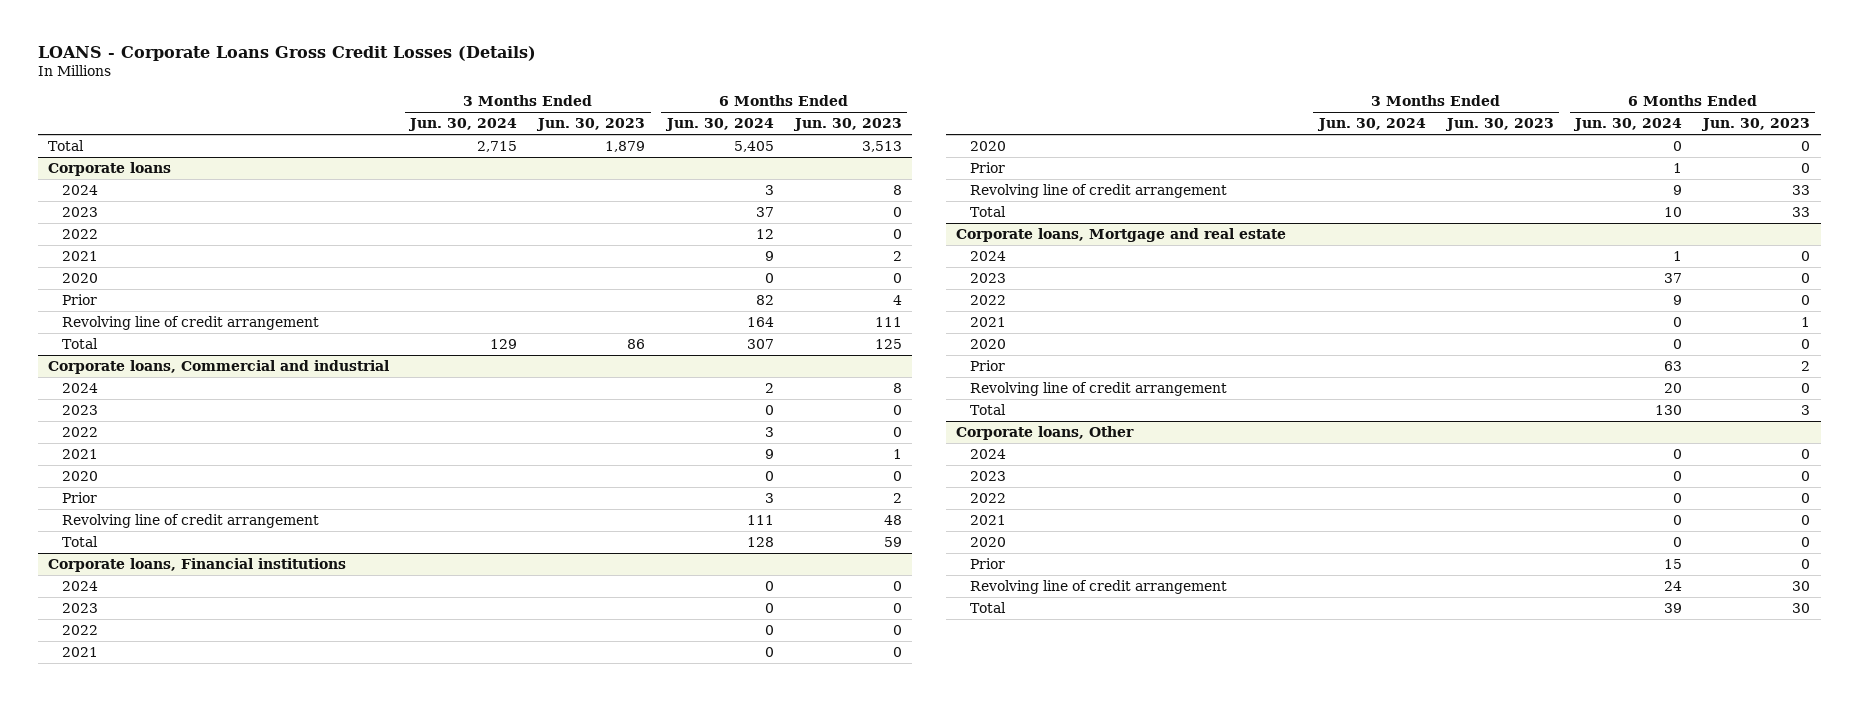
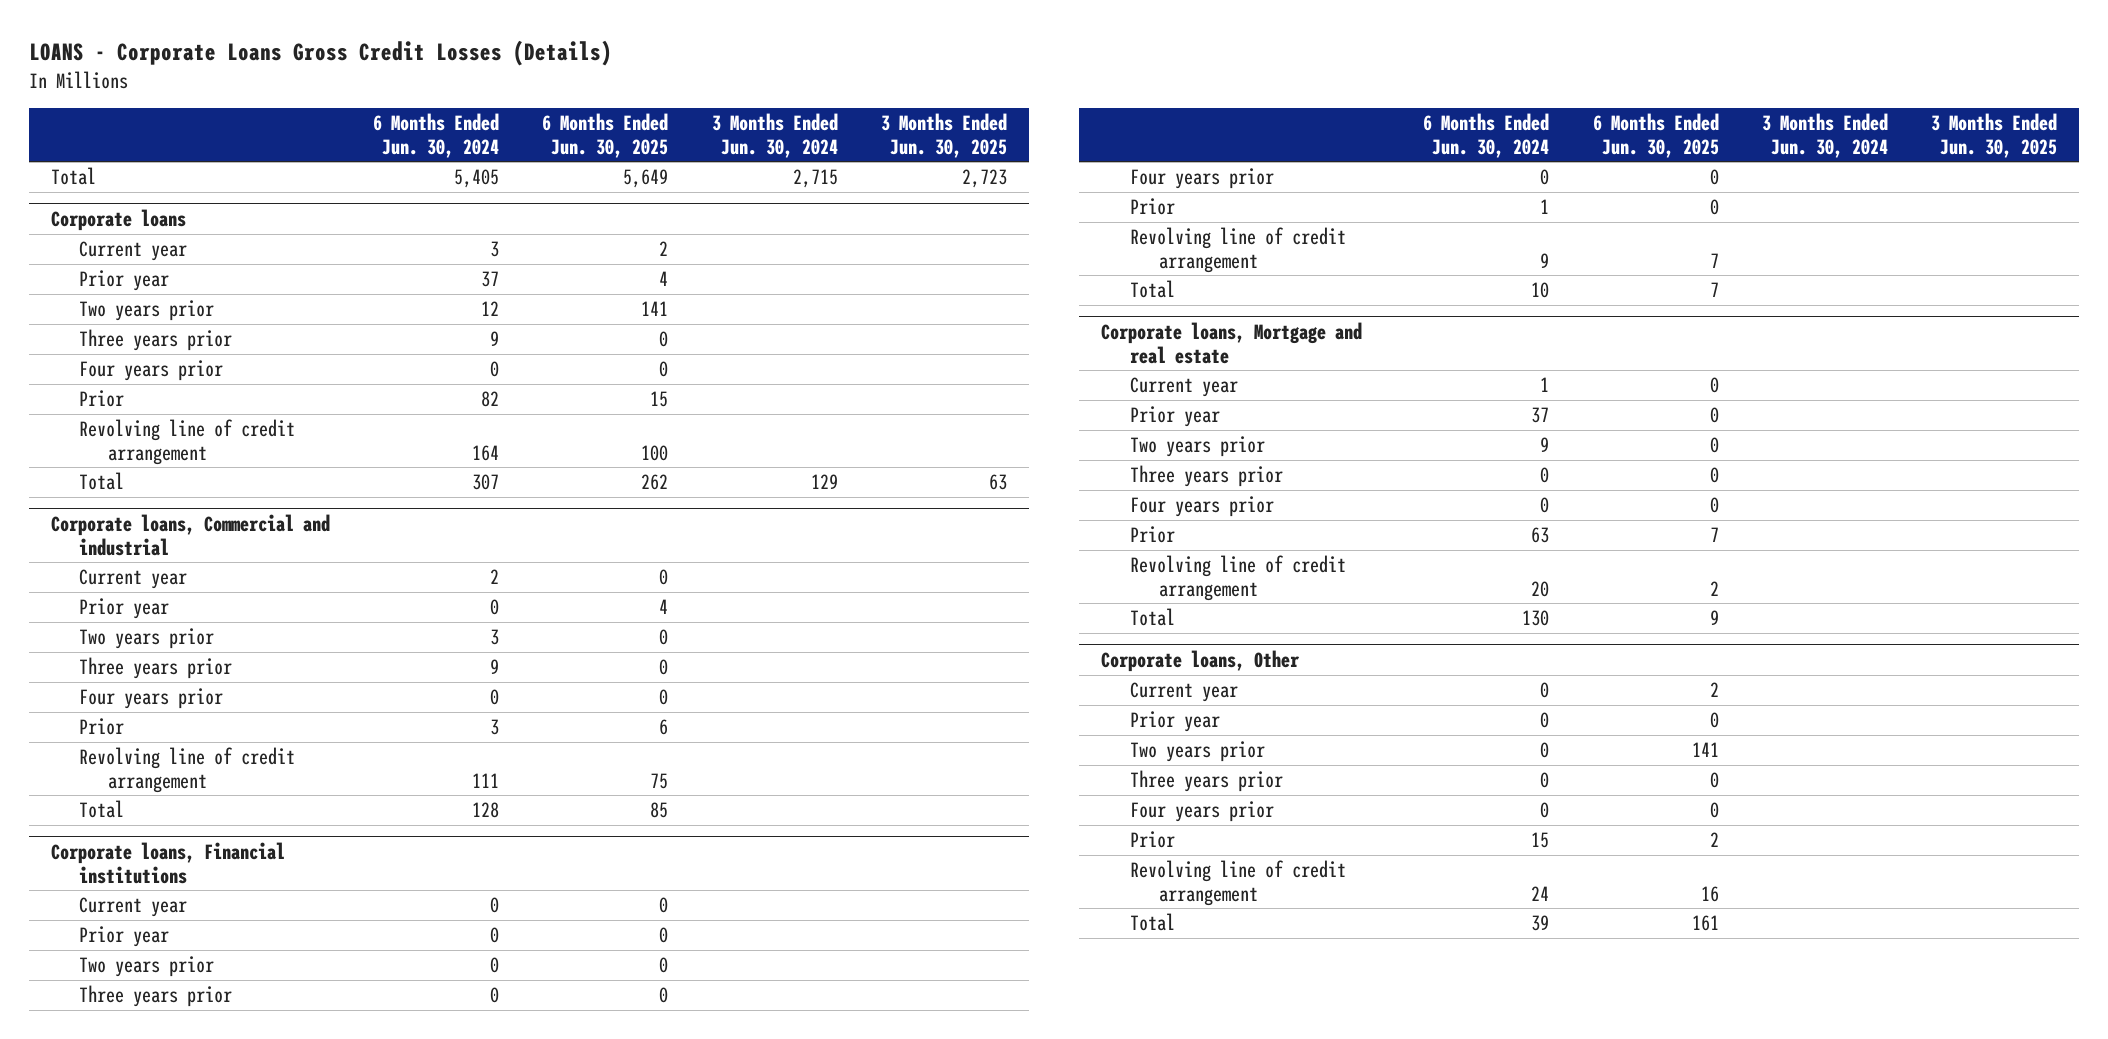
[536,118,646,132] Jun. 30, 2023 -> none
[792,118,902,132] Jun. 30, 2023 -> none
none -> [542,113,669,158] 6 Months Ended Jun. 30, 2025
none -> [880,113,1007,158] 3 Months Ended Jun. 30, 2025
[61,185,98,196] 2024 -> [79,240,188,261] Current year
[61,207,98,218] 2023 -> [79,269,170,291] Prior year
[61,229,98,240] 2022 -> [79,299,215,321] Two years prior
[61,251,98,262] 2021 -> [79,328,233,351] Three years prior
[61,273,98,284] 2020 -> [79,359,224,381] Four years prior
[61,383,98,394] 2024 -> [79,568,188,589] Current year
[61,405,98,416] 2023 -> [79,597,170,619] Prior year
[61,427,98,438] 2022 -> [79,627,215,649] Two years prior
[61,449,98,460] 2021 -> [79,656,233,679] Three years prior
[61,471,98,482] 2020 -> [79,687,224,709] Four years prior
[61,581,98,592] 2024 -> [79,896,188,917] Current year
[61,603,98,614] 2023 -> [79,925,170,947] Prior year
[61,625,98,636] 2022 -> [79,955,215,977] Two years prior
[61,647,98,658] 2021 -> [79,984,233,1007] Three years prior
[969,141,1006,152] 2020 -> [1129,167,1274,189] Four years prior
[969,251,1006,262] 2024 -> [1129,376,1238,397] Current year
[969,273,1006,284] 2023 -> [1129,405,1220,427] Prior year
[969,295,1006,306] 2022 -> [1129,435,1265,457] Two years prior
[969,317,1006,328] 2021 -> [1129,464,1283,487] Three years prior
[969,339,1006,350] 2020 -> [1129,495,1274,517] Four years prior
[969,449,1006,460] 2024 -> [1129,681,1238,702] Current year
[969,471,1006,482] 2023 -> [1129,710,1220,732] Prior year
[969,493,1006,504] 2022 -> [1129,740,1265,762] Two years prior
[969,515,1006,526] 2021 -> [1129,769,1283,792] Three years prior
[969,537,1006,548] 2020 -> [1129,800,1274,822] Four years prior

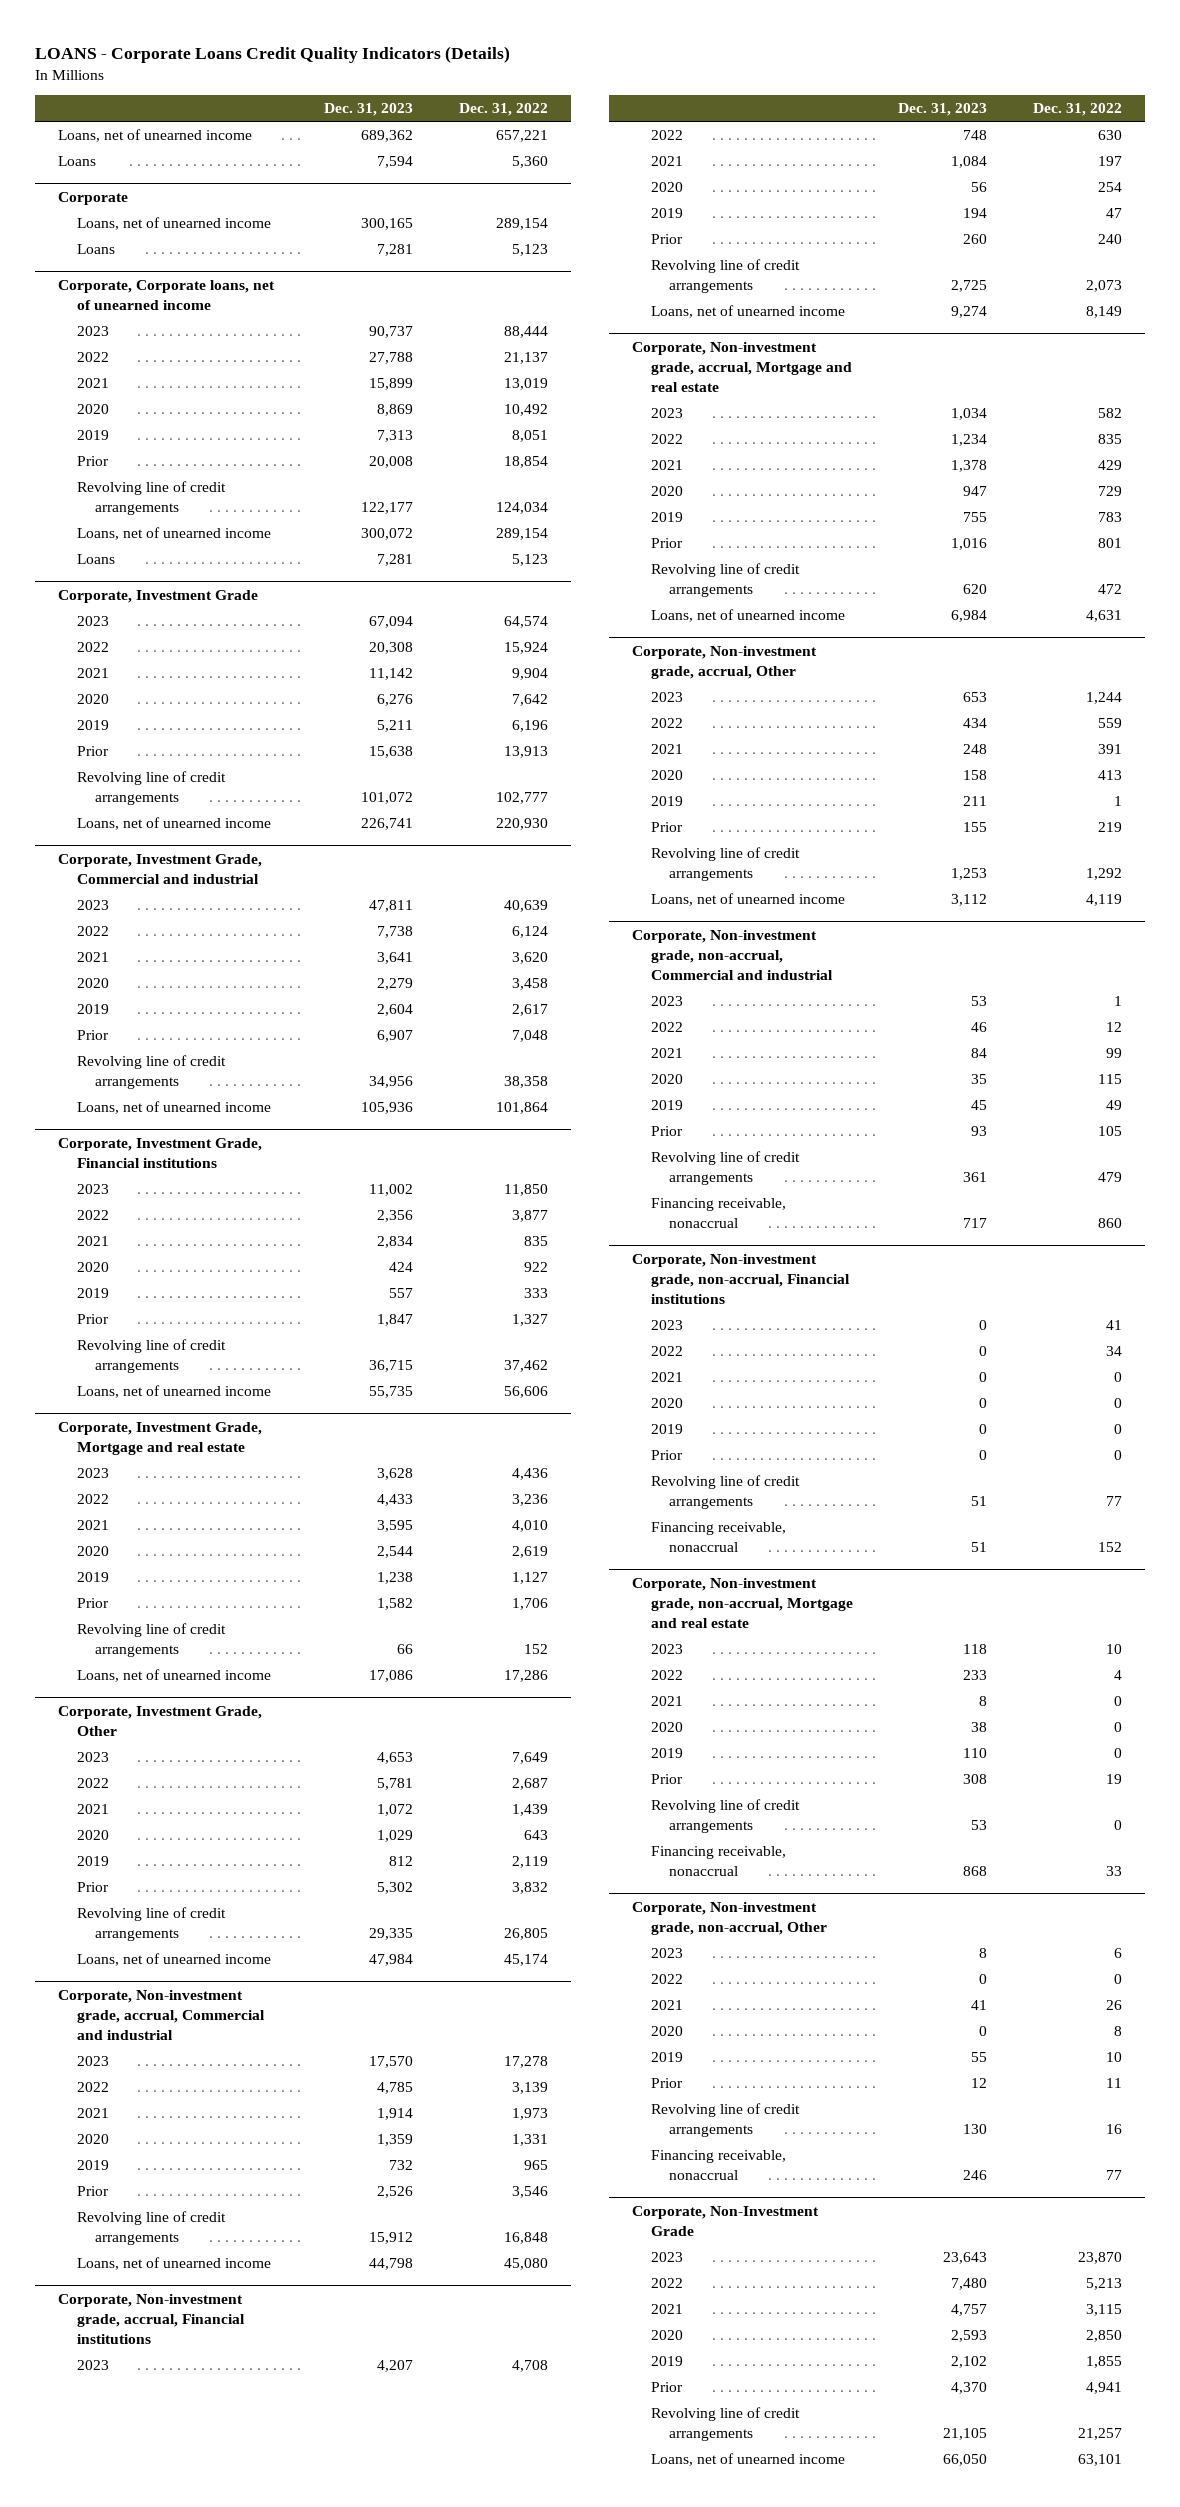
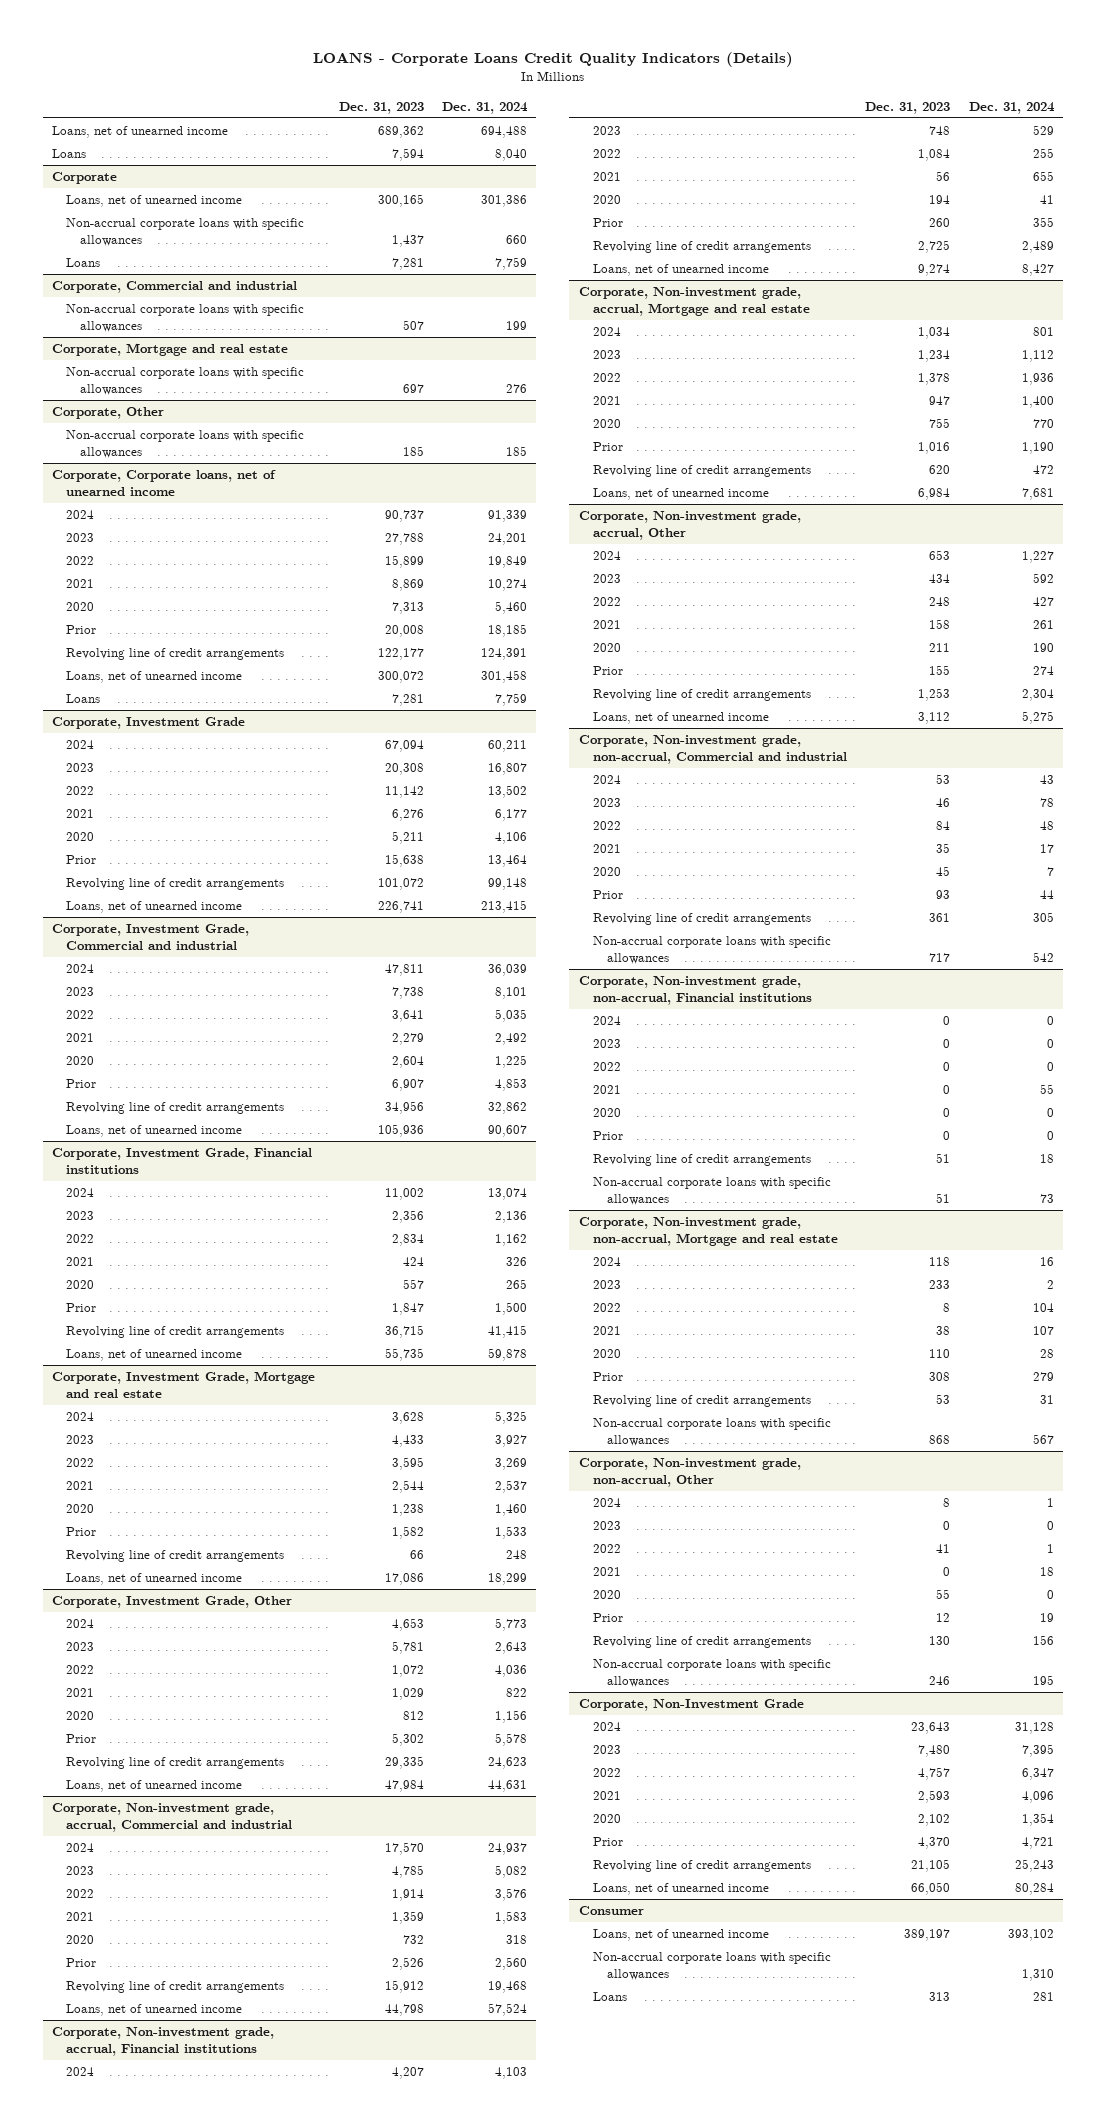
[459,103,549,117] Dec. 31, 2022 -> none
none -> [442,101,529,114] Dec. 31, 2024
none -> [66,218,305,246] Non-accrual corporate loans with specific allowances
none -> [52,281,298,294] Corporate, Commercial and industrial
none -> [66,304,305,332] Non-accrual corporate loans with specific allowances
none -> [52,343,289,357] Corporate, Mortgage and real estate
none -> [66,367,305,395] Non-accrual corporate loans with specific allowances
none -> [52,407,165,420] Corporate, Other
none -> [66,430,305,458] Non-accrual corporate loans with specific allowances
[76,429,109,440] 2019 -> none
none -> [66,510,95,520] 2024
[369,325,414,338] 90,737 -> [384,533,424,546] 27,788
[369,351,414,364] 27,788 -> [384,555,424,569] 15,899
[369,377,414,390] 15,899 -> [391,579,424,592] 8,869
[377,403,414,416] 8,869 -> [391,602,424,615] 7,313
[76,719,109,730] 2019 -> none
none -> [66,740,95,750] 2024
[369,615,414,628] 67,094 -> [384,763,424,776] 20,308
[369,641,414,654] 20,308 -> [384,786,424,799] 11,142
[369,667,414,680] 11,142 -> [391,809,424,822] 6,276
[377,693,414,706] 6,276 -> [391,831,424,845] 5,211
[76,1003,109,1014] 2019 -> none
none -> [66,964,95,974] 2024
[369,899,414,912] 47,811 -> [391,987,424,1000] 7,738
[377,925,414,938] 7,738 -> [391,1010,424,1023] 3,641
[377,951,414,964] 3,641 -> [391,1033,424,1046] 2,279
[377,977,414,990] 2,279 -> [391,1056,424,1069] 2,604
[76,1287,109,1298] 2019 -> none
none -> [66,1188,95,1198] 2024
[369,1183,414,1196] 11,002 -> [391,1210,424,1224] 2,356
[377,1209,414,1222] 2,356 -> [391,1234,424,1247] 2,834
[377,1235,414,1248] 2,834 -> [402,1257,424,1267] 424
[389,1261,414,1272] 424 -> [402,1279,424,1290] 557
[76,1571,109,1582] 2019 -> none
none -> [66,1412,95,1422] 2024
[377,1467,414,1480] 3,628 -> [391,1435,424,1448] 4,433
[377,1493,414,1506] 4,433 -> [391,1457,424,1471] 3,595
[377,1519,414,1532] 3,595 -> [391,1480,424,1494] 2,544
[377,1545,414,1558] 2,544 -> [391,1504,424,1517] 1,238
[76,1855,109,1866] 2019 -> none
none -> [66,1619,95,1629] 2024
[377,1751,414,1764] 4,653 -> [391,1641,424,1655] 5,781
[377,1777,414,1790] 5,781 -> [391,1665,424,1678] 1,072
[377,1803,414,1816] 1,072 -> [391,1688,424,1701] 1,029
[377,1829,414,1842] 1,029 -> [402,1711,424,1721] 812
[76,2159,109,2170] 2019 -> none
none -> [66,1843,95,1853] 2024
[369,2055,414,2068] 17,570 -> [391,1865,424,1879] 4,785
[377,2081,414,2094] 4,785 -> [391,1889,424,1902] 1,914
[377,2107,414,2120] 1,914 -> [391,1911,424,1925] 1,359
[377,2133,414,2146] 1,359 -> [402,1935,424,1945] 732
[650,207,683,218] 2019 -> none
none -> [66,2067,95,2077] 2024
[377,2359,414,2372] 4,207 -> [929,126,951,136] 748
[963,129,988,140] 748 -> [918,149,951,162] 1,084
[951,155,988,168] 1,084 -> [936,171,951,182] 56
[971,181,988,192] 56 -> [929,195,951,205] 194
[650,511,683,522] 2019 -> none
none -> [592,327,621,337] 2024
[951,407,988,420] 1,034 -> [918,350,951,363] 1,234
[951,433,988,446] 1,234 -> [918,373,951,386] 1,378
[951,459,988,472] 1,378 -> [929,396,951,406] 947
[963,485,988,496] 947 -> [929,418,951,429] 755
[650,795,683,806] 2019 -> none
none -> [592,551,621,561] 2024
[963,691,988,702] 653 -> [929,574,951,584] 434
[963,717,988,728] 434 -> [929,597,951,607] 248
[963,743,988,754] 248 -> [929,619,951,630] 158
[963,769,988,780] 158 -> [929,643,951,653] 211
[650,1099,683,1110] 2019 -> none
none -> [592,775,621,785] 2024
[971,995,988,1006] 53 -> [936,798,951,808] 46
[971,1021,988,1032] 46 -> [936,821,951,831] 84
[971,1047,988,1058] 84 -> [936,843,951,854] 35
[971,1073,988,1084] 35 -> [936,866,951,877] 45
[650,1197,786,1228] Financing receivable, nonaccrual -> [592,936,831,964] Non-accrual corporate loans with specific allowances
none -> [592,1016,621,1026] 2024
[650,1423,683,1434] 2019 -> none
[650,1521,786,1552] Financing receivable, nonaccrual -> [592,1177,831,1205] Non-accrual corporate loans with specific allowances
[650,1747,683,1758] 2019 -> none
none -> [592,1257,621,1267] 2024
[963,1643,988,1654] 118 -> [929,1280,951,1290] 233
[963,1669,988,1680] 233 -> [943,1303,951,1313] 8
[979,1695,988,1706] 8 -> [936,1326,951,1336] 38
[971,1721,988,1732] 38 -> [929,1349,951,1359] 110
[650,1845,786,1876] Financing receivable, nonaccrual -> [592,1418,831,1446] Non-accrual corporate loans with specific allowances
[650,2051,683,2062] 2019 -> none
none -> [592,1498,621,1508] 2024
[979,1947,988,1958] 8 -> [943,1521,951,1531] 0
[979,1973,988,1984] 0 -> [936,1544,951,1554] 41
[971,1999,988,2010] 41 -> [943,1567,951,1577] 0
[979,2025,988,2036] 0 -> [936,1589,951,1600] 55
[650,2149,786,2180] Financing receivable, nonaccrual -> [592,1659,831,1687] Non-accrual corporate loans with specific allowances
[650,2355,683,2366] 2019 -> none
none -> [592,1722,621,1732] 2024
[943,2251,988,2264] 23,643 -> [918,1745,951,1758] 7,480
[951,2277,988,2290] 7,480 -> [918,1767,951,1781] 4,757
[951,2303,988,2316] 4,757 -> [918,1790,951,1804] 2,593
[951,2329,988,2342] 2,593 -> [918,1814,951,1827] 2,102
none -> [578,1906,644,1916] Consumer
none -> [592,1929,769,1942] Loans, net of unearned income
none -> [592,1952,831,1980] Non-accrual corporate loans with specific allowances
none -> [592,1992,627,2002] Loans

